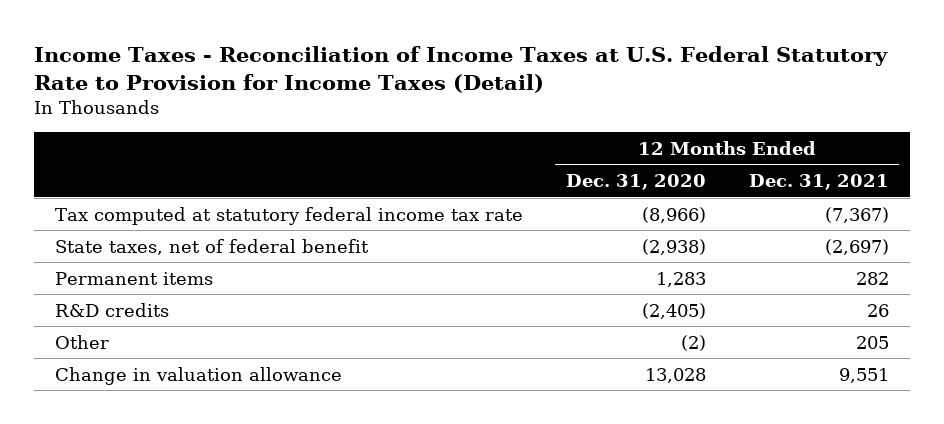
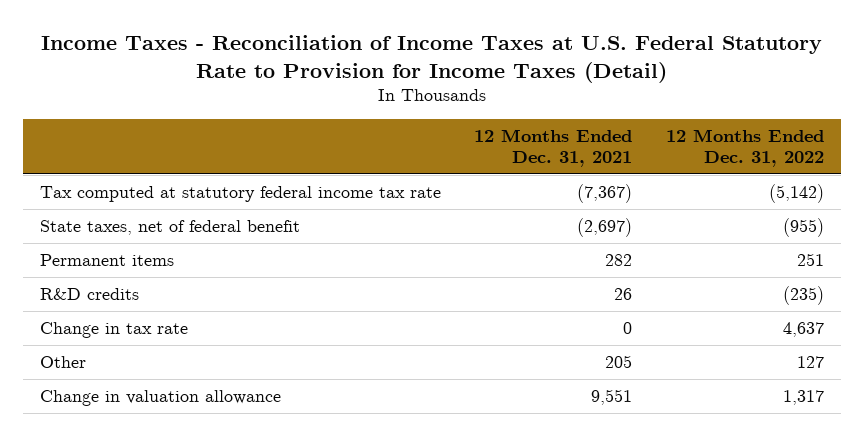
[566,174,707,191] Dec. 31, 2020 -> none
none -> [666,129,825,167] 12 Months Ended Dec. 31, 2022
none -> [39,322,188,339] Change in tax rate

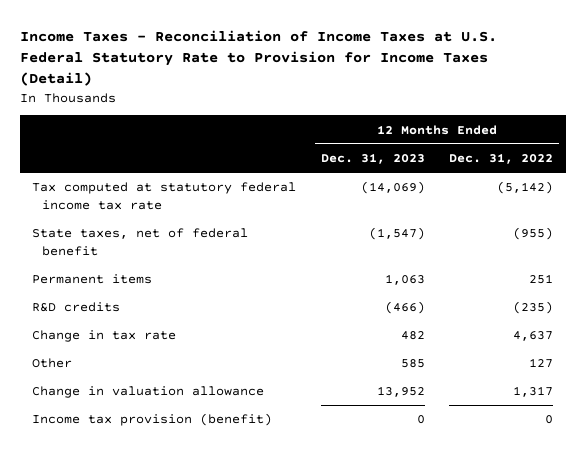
[474,129,633,167] 12 Months Ended Dec. 31, 2021 -> none
none -> [320,152,425,164] Dec. 31, 2023
none -> [32,413,273,427] Income tax provision (benefit)

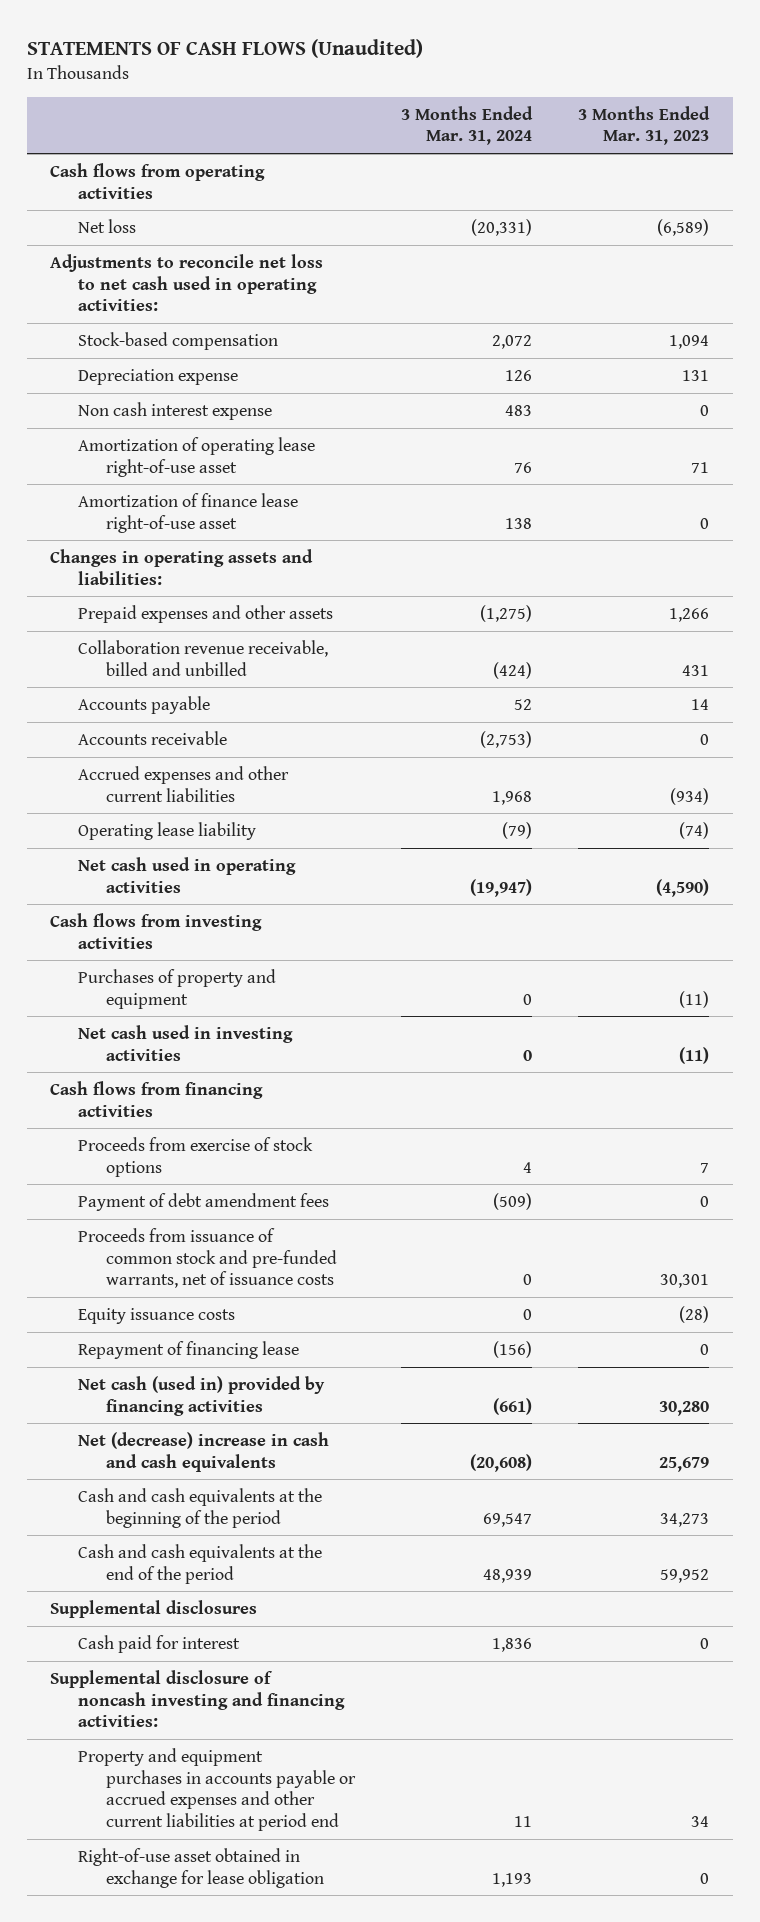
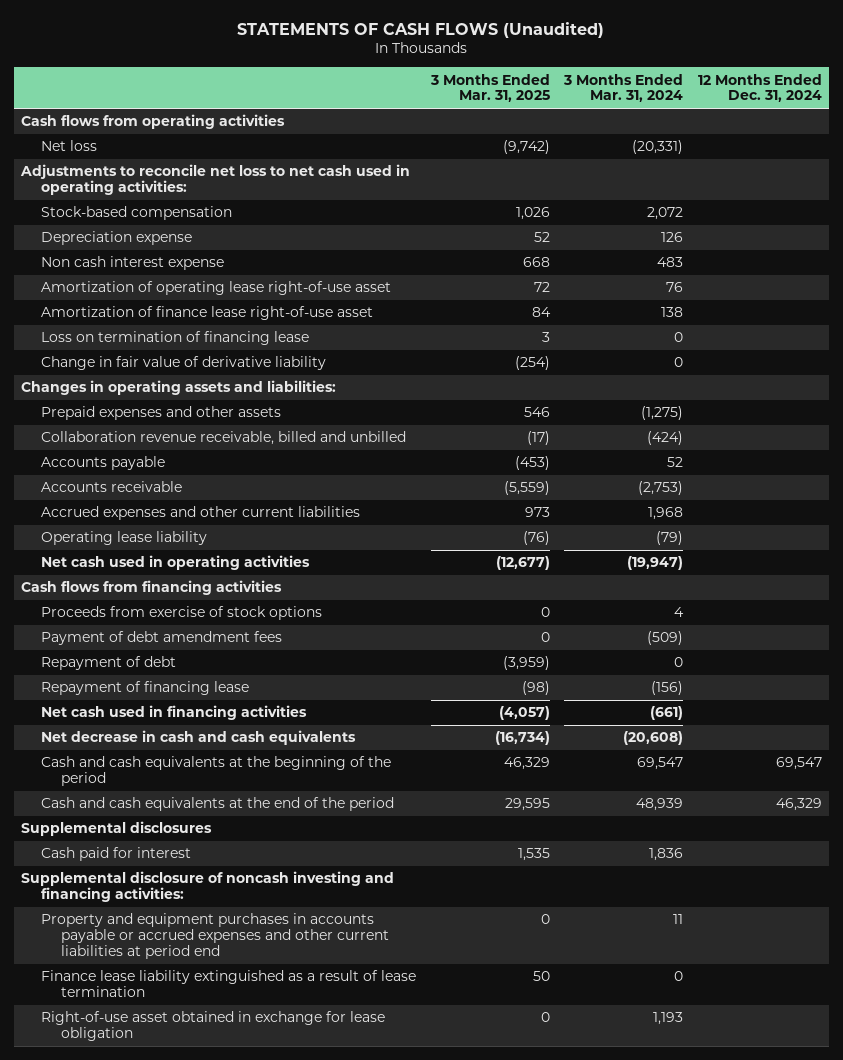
[578,105,711,146] 3 Months Ended Mar. 31, 2023 -> none
none -> [429,73,550,103] 3 Months Ended Mar. 31, 2025
none -> [698,73,823,103] 12 Months Ended Dec. 31, 2024
none -> [41,331,310,346] Loss on termination of financing lease
none -> [41,356,327,371] Change in fair value of derivative liability
[50,912,263,949] Cash flows from investing activities -> none
[77,968,276,1009] Purchases of property and equipment -> none
[77,1024,293,1061] Net cash used in investing activities -> none
[77,1227,337,1289] Proceeds from issuance of common stock and pre-funded warrants, net of issuance costs -> none
[77,1307,235,1324] Equity issuance costs -> none
none -> [41,656,177,671] Repayment of debt
[77,1375,325,1416] Net cash (used in) provided by financing activities -> [41,705,308,721] Net cash used in financing activities
[77,1431,329,1472] Net (decrease) increase in cash and cash equivalents -> [41,730,357,746] Net decrease in cash and cash equivalents
none -> [41,970,417,998] Finance lease liability extinguished as a result of lease termination

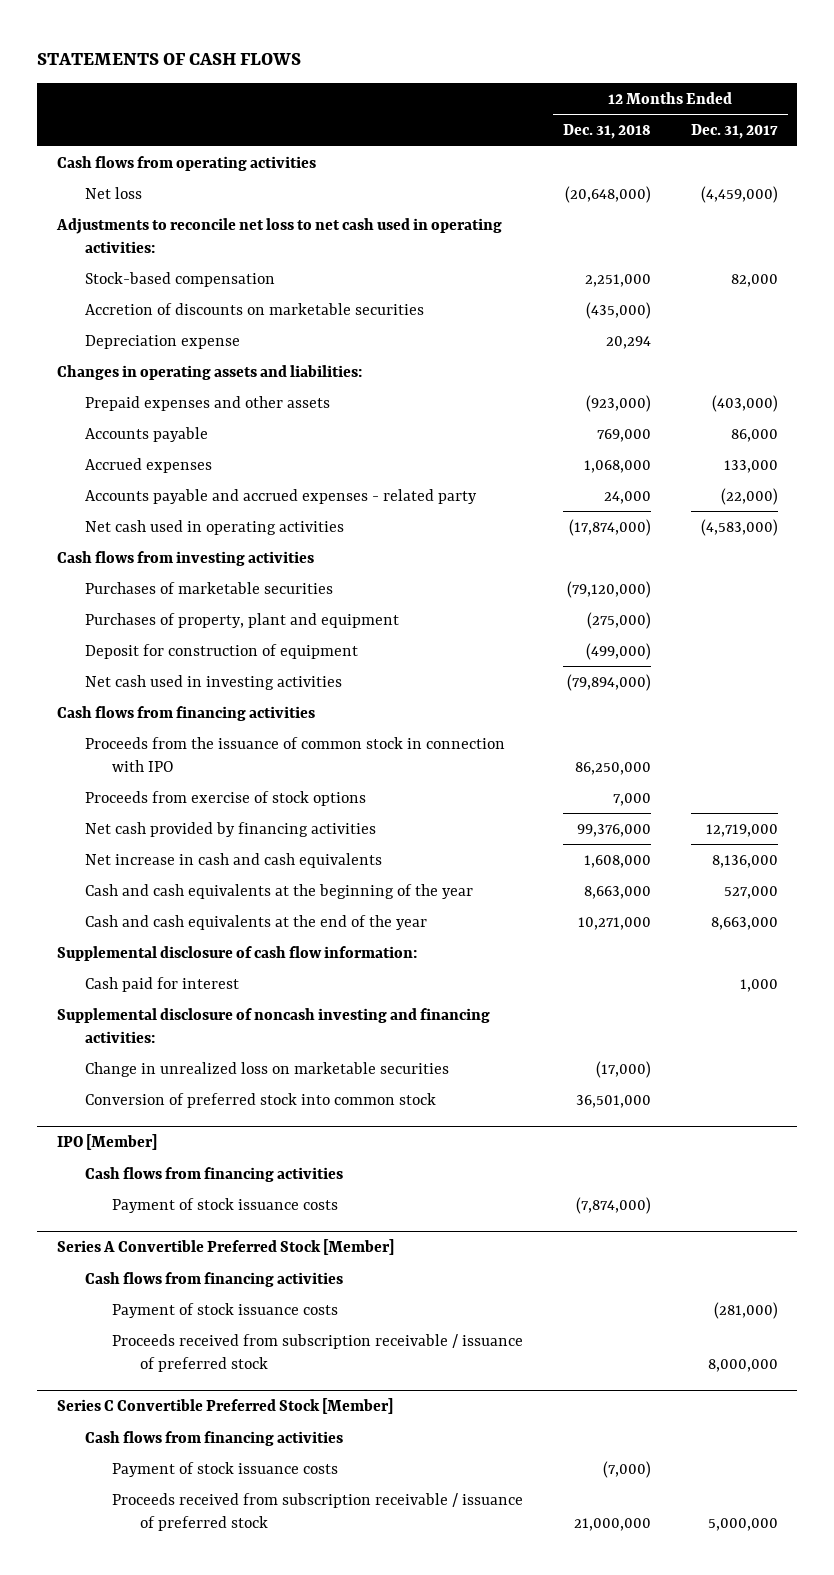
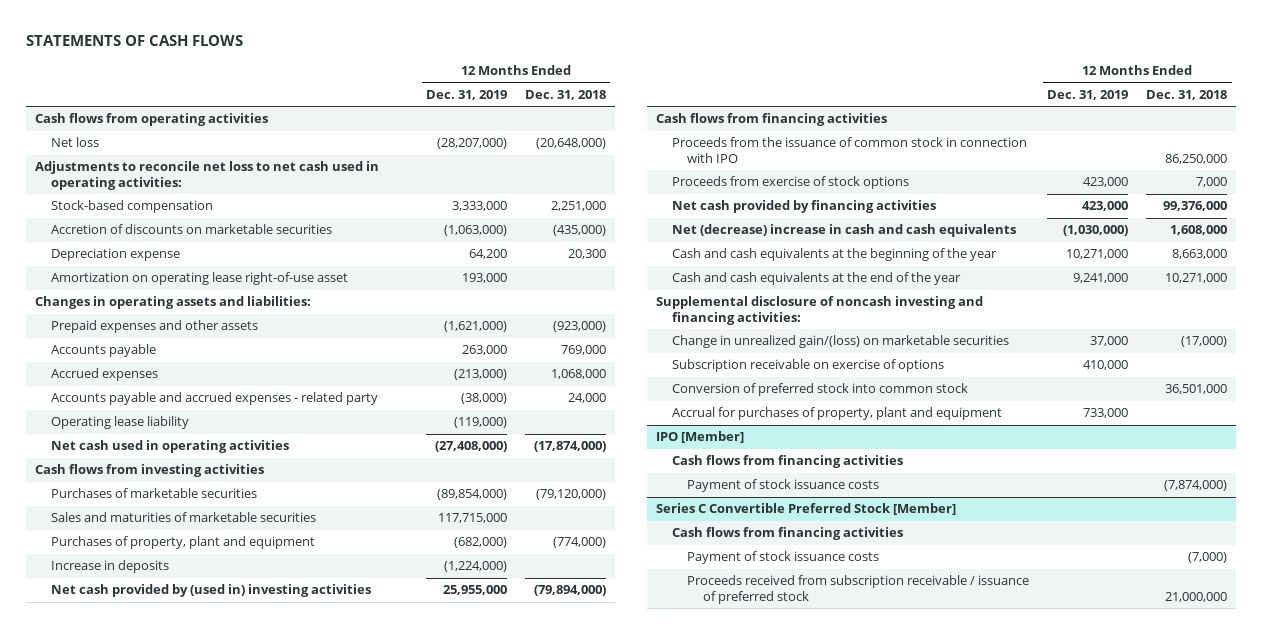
[690,124,778,140] Dec. 31, 2017 -> none
none -> [426,89,508,100] Dec. 31, 2019
[606,335,652,349] 20,294 -> [567,249,606,260] 20,300
none -> [50,272,348,286] Amortization on operating lease right-of-use asset
none -> [50,416,189,430] Operating lease liability
[84,643,358,659] Deposit for construction of equipment -> none
none -> [50,512,316,523] Sales and maturities of marketable securities
[587,611,652,629] (275,000) -> [552,537,606,549] (774,000)
none -> [50,560,169,574] Increase in deposits
[84,674,342,690] Net cash used in investing activities -> [50,584,371,598] Net cash provided by (used in) investing activities
[84,852,382,868] Net increase in cash and cash equivalents -> [671,224,1016,238] Net (decrease) increase in cash and cash equivalents
[56,945,417,961] Supplemental disclosure of cash flow information: -> none
[84,976,239,992] Cash paid for interest -> none
[84,1061,449,1077] Change in unrealized loss on marketable securities -> [671,335,1009,349] Change in unrealized gain/(loss) on marketable securities
none -> [671,359,944,373] Subscription receivable on exercise of options
none -> [671,407,1002,421] Accrual for purchases of property, plant and equipment
[56,1239,394,1256] Series A Convertible Preferred Stock [Member] -> none
[84,1271,343,1287] Cash flows from financing activities -> none
[112,1302,339,1318] Payment of stock issuance costs -> none
[112,1333,524,1372] Proceeds received from subscription receivable / issuance of preferred stock -> none

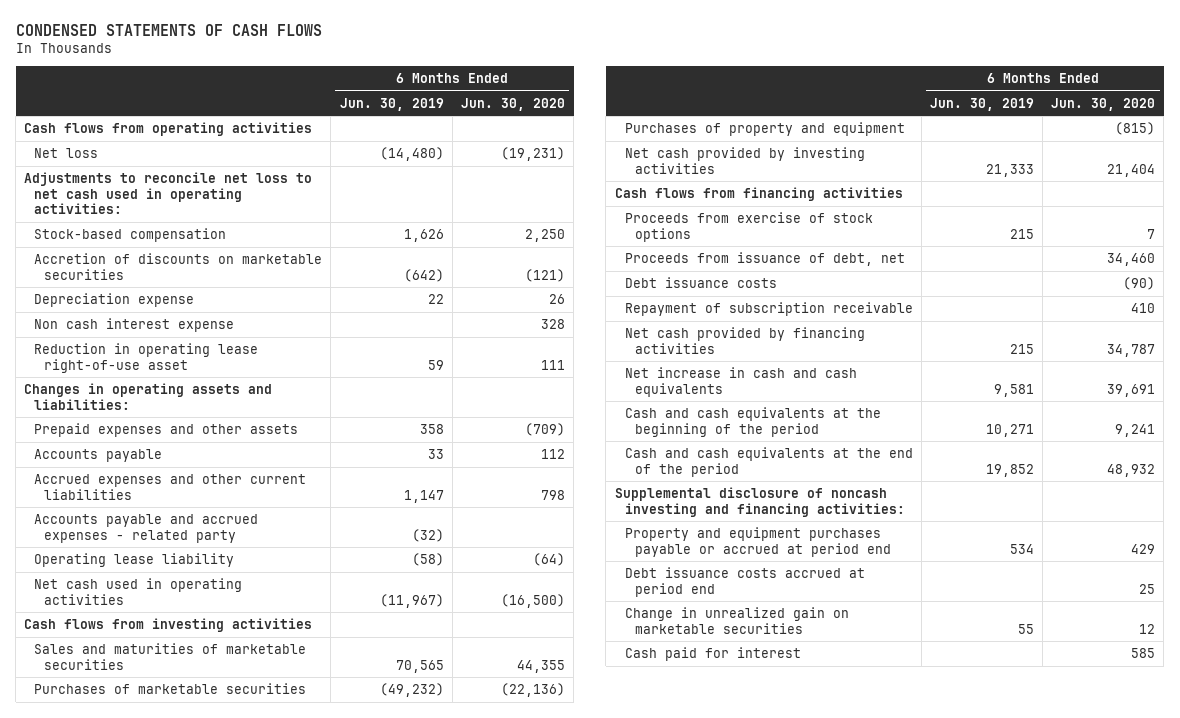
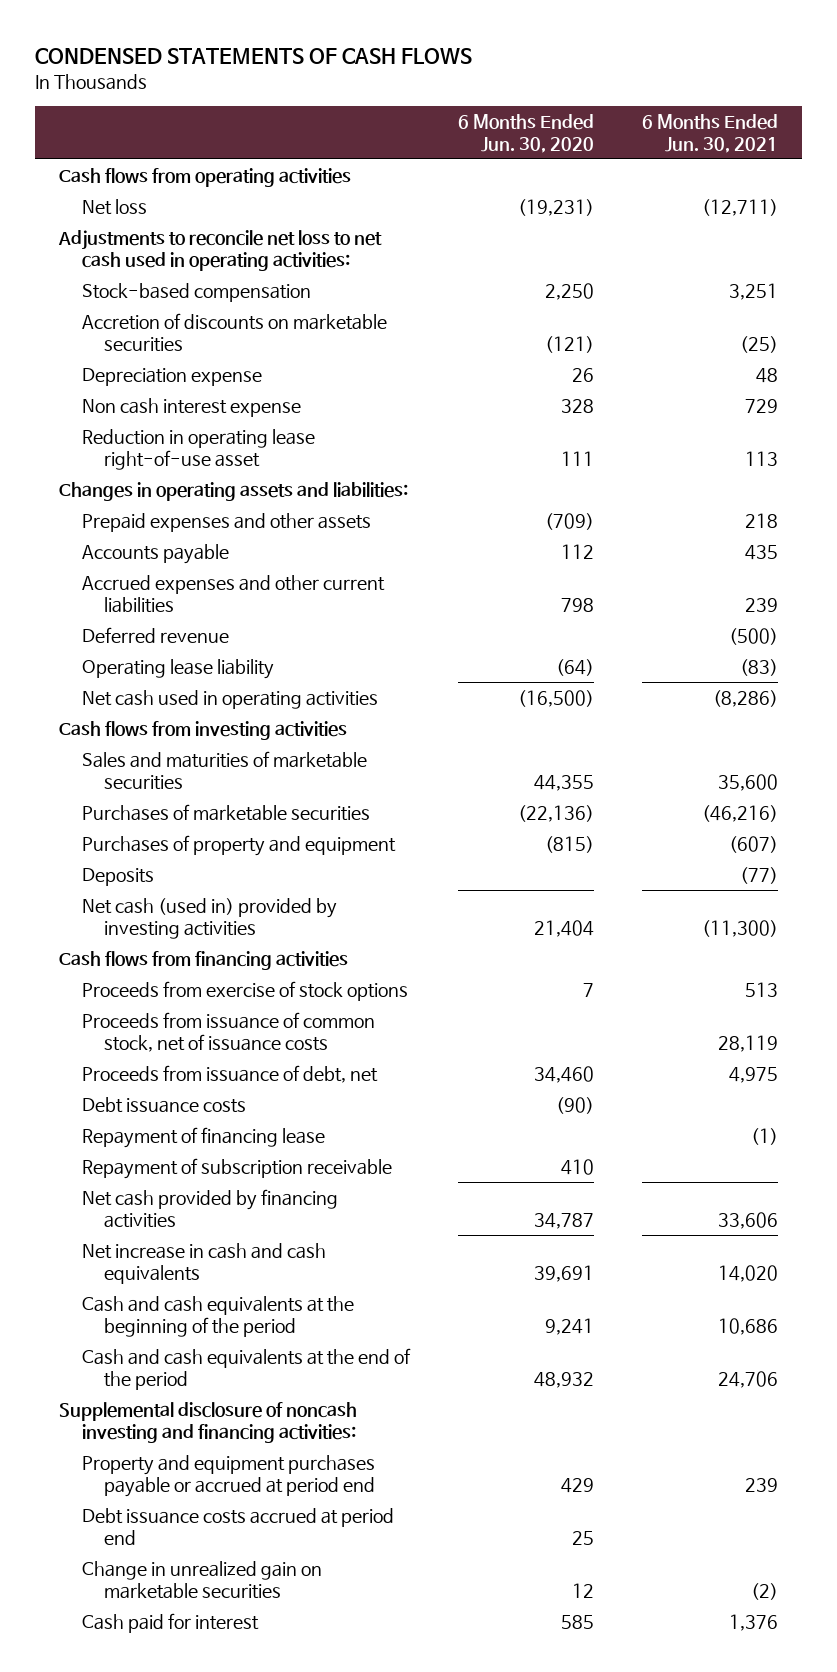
[339,97,444,111] Jun. 30, 2019 -> none
none -> [641,113,778,153] 6 Months Ended Jun. 30, 2021
[34,514,259,543] Accounts payable and accrued expenses - related party -> none
none -> [81,627,229,644] Deferred revenue
none -> [81,868,154,887] Deposits
[624,147,865,174] Net cash provided by investing activities -> [81,898,337,939] Net cash (used in) provided by investing activities
none -> [81,1012,375,1052] Proceeds from issuance of common stock, net of issuance costs
none -> [81,1127,325,1149] Repayment of financing lease

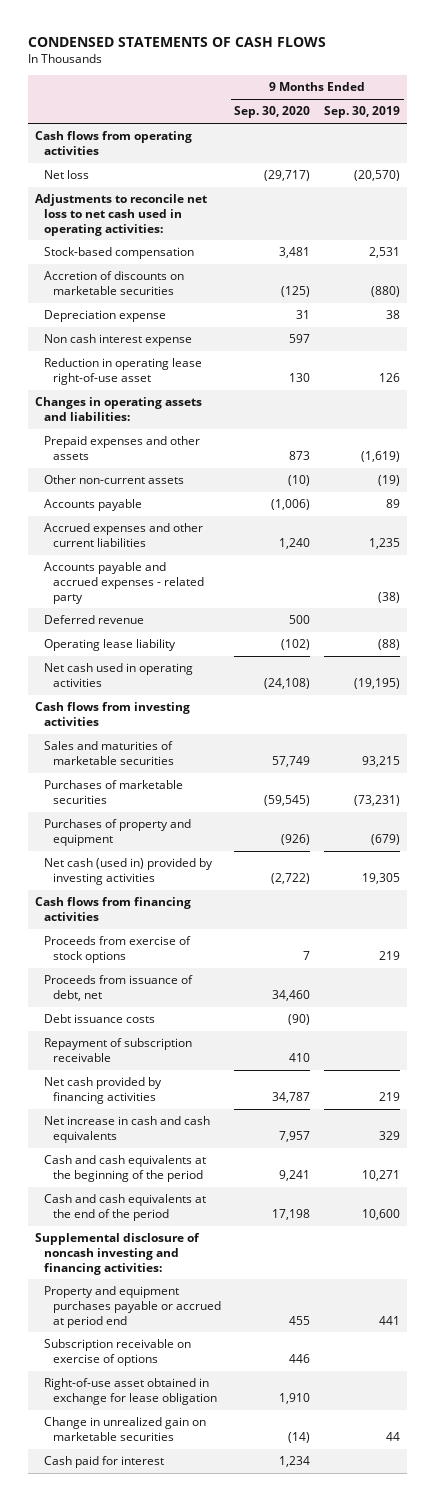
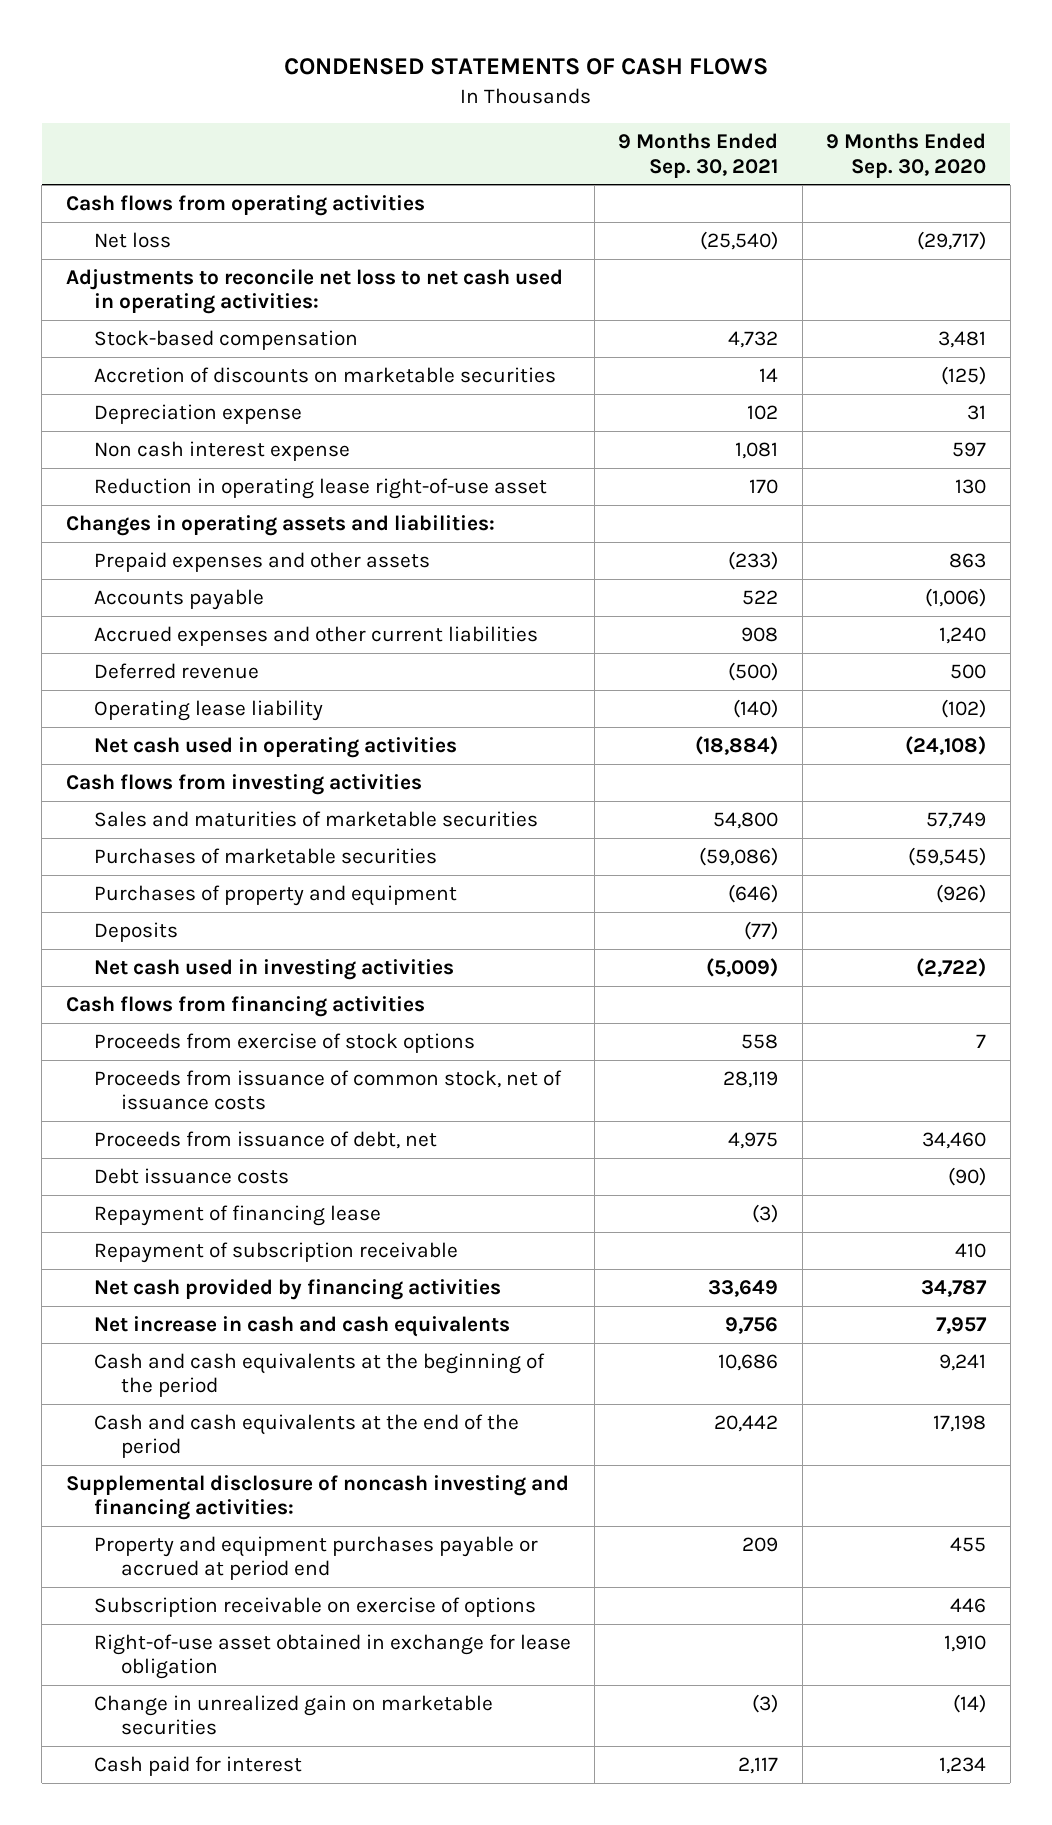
[324,106,401,119] Sep. 30, 2019 -> none
none -> [618,133,779,178] 9 Months Ended Sep. 30, 2021
[43,475,184,485] Other non-current assets -> none
[289,450,311,460] 873 -> [949,552,987,568] 863
[43,562,204,604] Accounts payable and accrued expenses - related party -> none
none -> [93,921,178,942] Deposits
[43,858,213,885] Net cash (used in) provided by investing activities -> [93,958,454,980] Net cash used in investing activities
none -> [93,1069,562,1111] Proceeds from issuance of common stock, net of issuance costs
none -> [93,1204,381,1226] Repayment of financing lease

